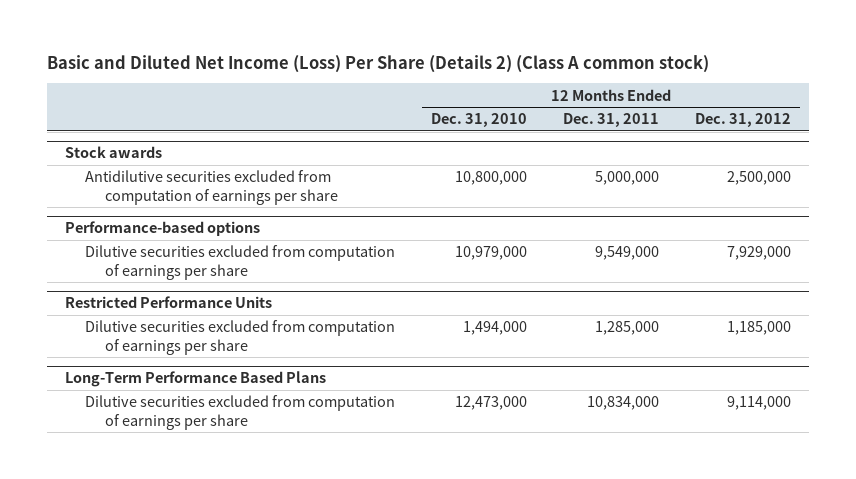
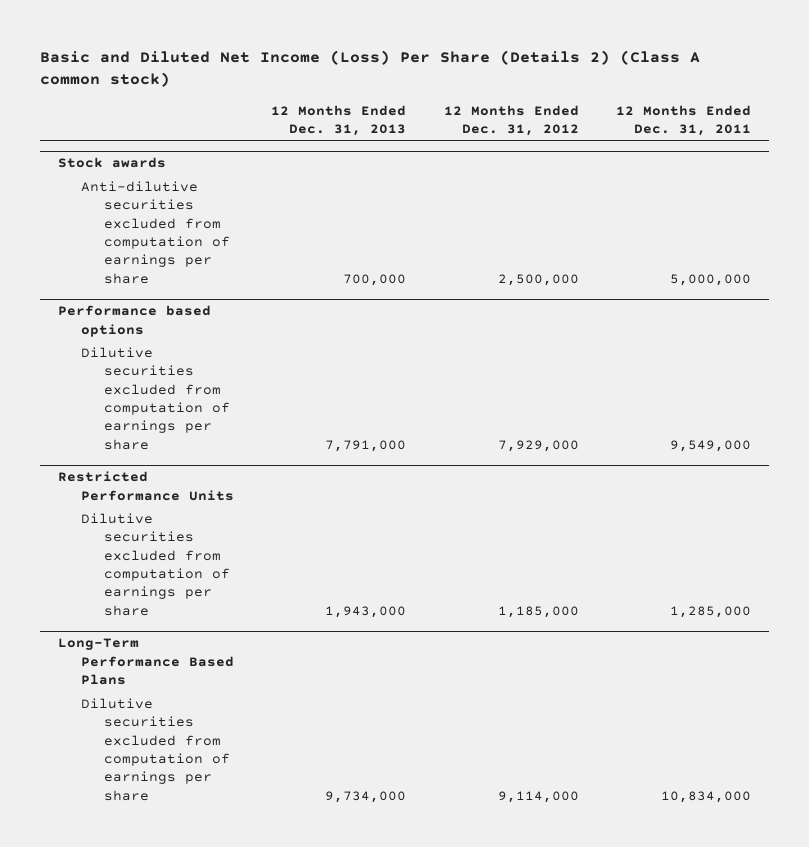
[431,113,528,128] Dec. 31, 2010 -> none
none -> [271,105,407,137] 12 Months Ended Dec. 31, 2013
[84,170,339,205] Antidilutive securities excluded from computation of earnings per share -> [81,181,231,284] Anti-dilutive securities excluded from computation of earnings per share
[64,221,260,237] Performance-based options -> [58,305,212,337] Performance based options

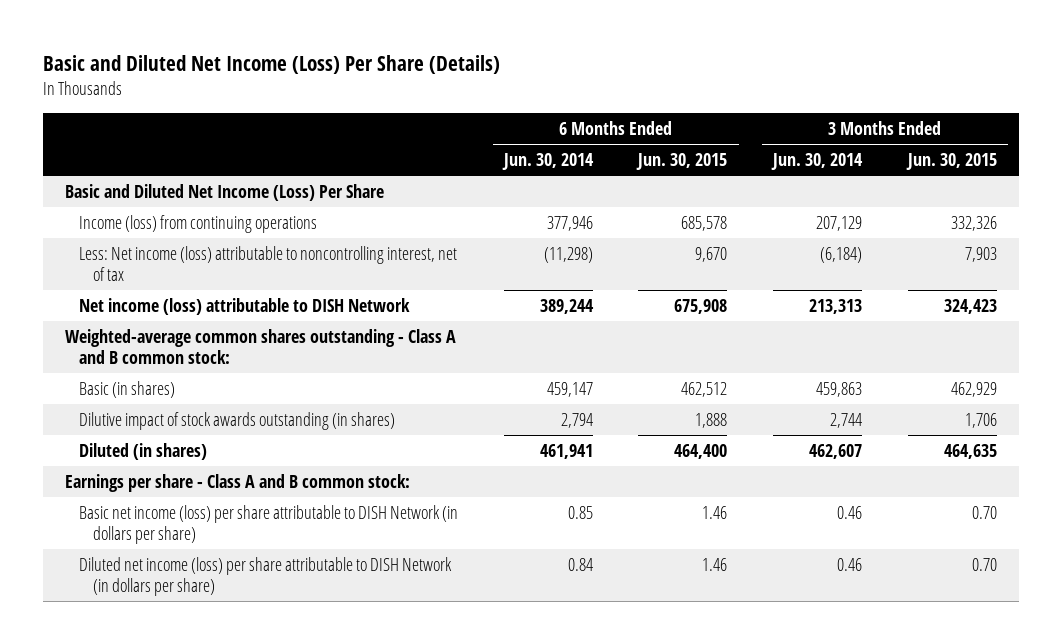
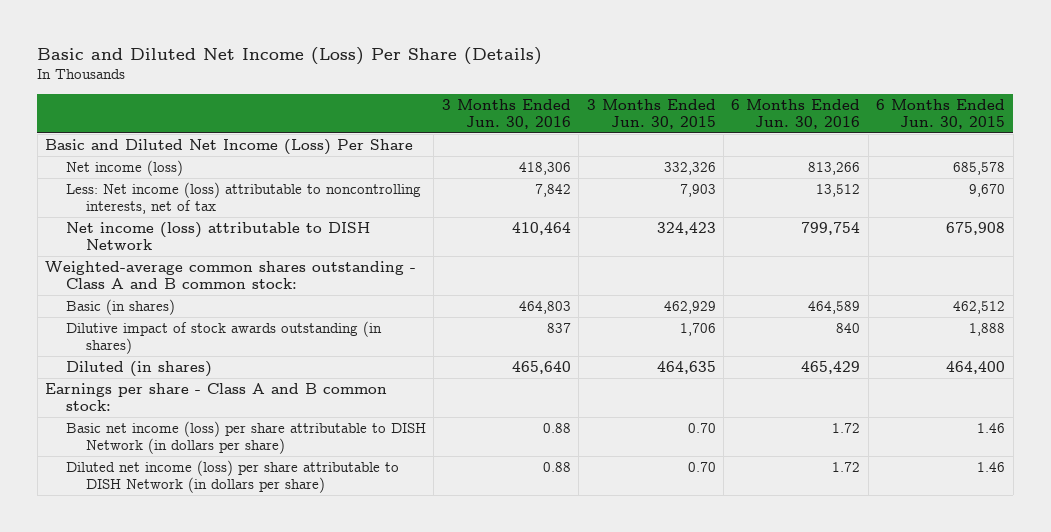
[501,152,594,170] Jun. 30, 2014 -> none
[771,152,864,170] Jun. 30, 2014 -> none
none -> [441,98,571,129] 3 Months Ended Jun. 30, 2016
none -> [731,98,861,129] 6 Months Ended Jun. 30, 2016
[79,214,318,233] Income (loss) from continuing operations -> [65,159,183,176] Net income (loss)
[79,245,458,282] Less: Net income (loss) attributable to noncontrolling interest, net of tax -> [65,181,421,215] Less: Net income (loss) attributable to noncontrolling interests, net of tax

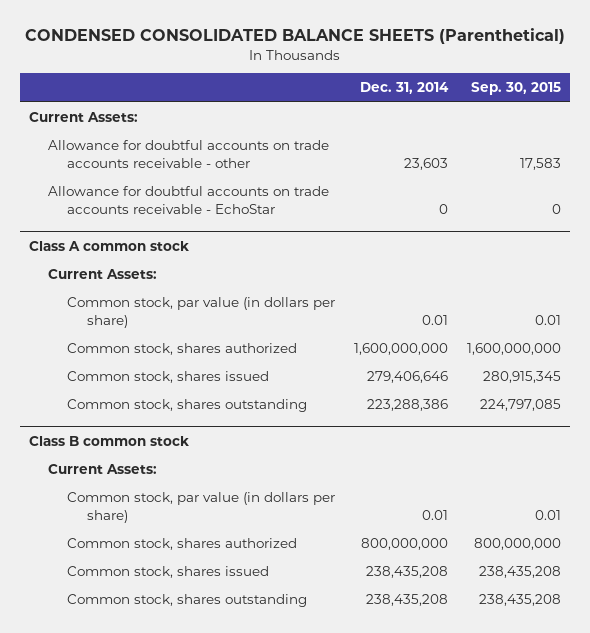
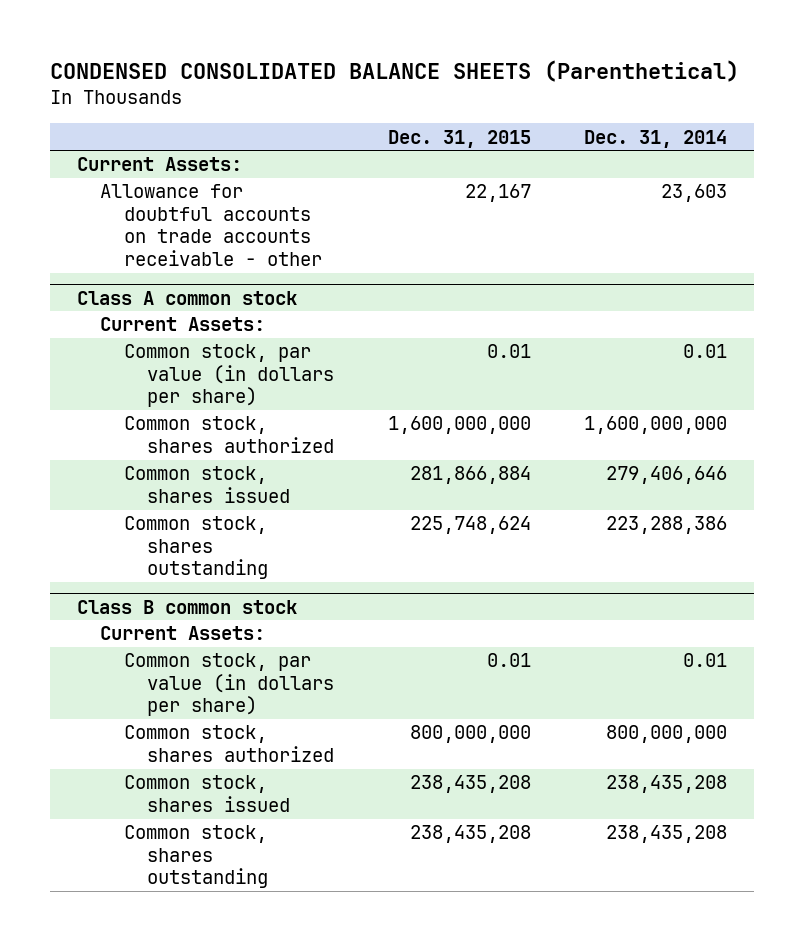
[470,82,561,96] Sep. 30, 2015 -> none
none -> [387,129,531,148] Dec. 31, 2015
[48,185,330,214] Allowance for doubtful accounts on trade accounts receivable - EchoStar -> none

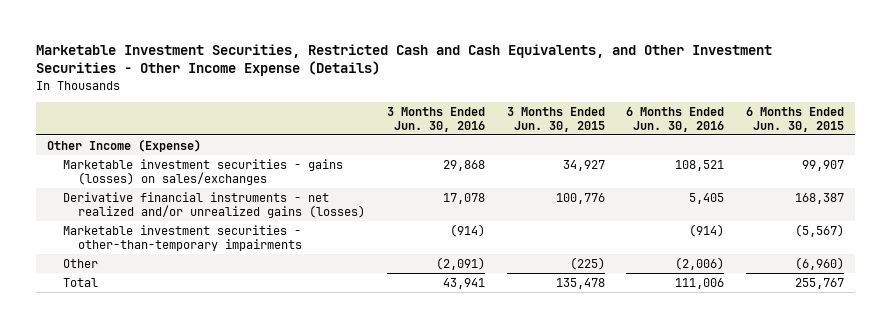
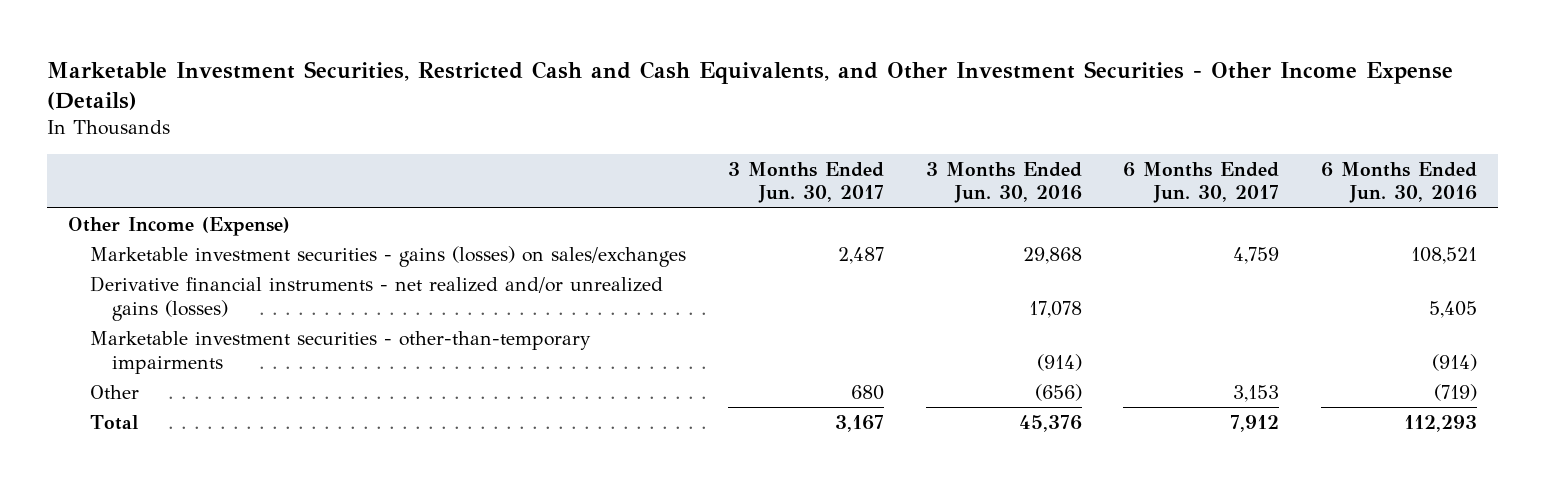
[506,106,605,132] 3 Months Ended Jun. 30, 2015 -> none
[746,106,845,132] 6 Months Ended Jun. 30, 2015 -> none
none -> [727,161,884,204] 3 Months Ended Jun. 30, 2017
none -> [1123,161,1280,204] 6 Months Ended Jun. 30, 2017
[435,256,485,270] (2,091) -> [1034,383,1082,401] (656)
[675,256,725,270] (2,006) -> [1434,383,1478,401] (719)
[442,277,485,289] 43,941 -> [1018,414,1082,432] 45,376
[675,277,725,289] 111,006 -> [1404,414,1478,432] 112,293

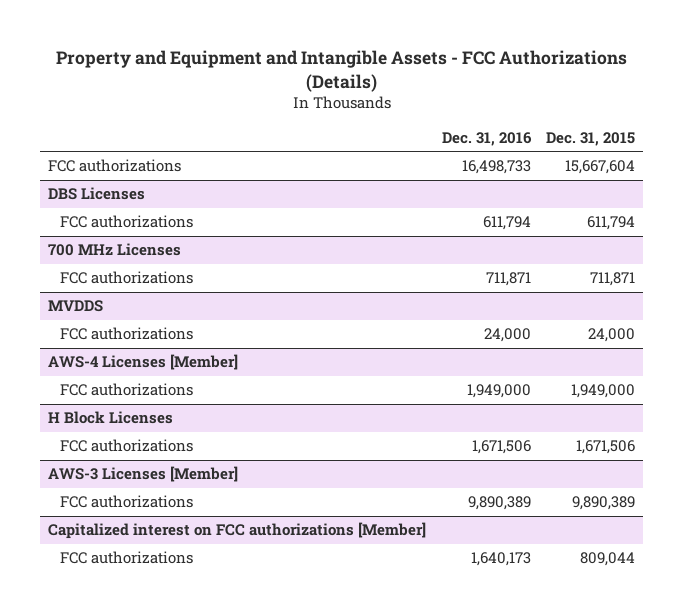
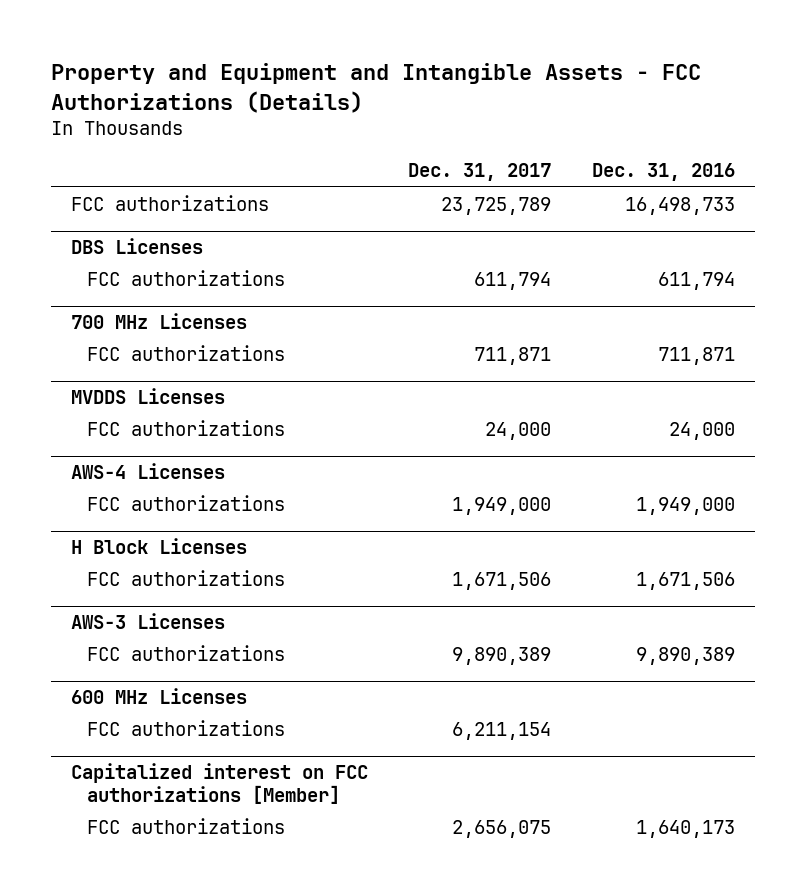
[546,131,636,146] Dec. 31, 2015 -> none
none -> [408,163,552,182] Dec. 31, 2017
[48,300,104,313] MVDDS -> [70,388,225,405] MVDDS Licenses
[48,354,239,371] AWS-4 Licenses [Member] -> [70,463,225,480] AWS-4 Licenses
[48,466,239,483] AWS-3 Licenses [Member] -> [70,613,225,630] AWS-3 Licenses
none -> [70,688,247,705] 600 MHz Licenses
none -> [87,720,286,737] FCC authorizations

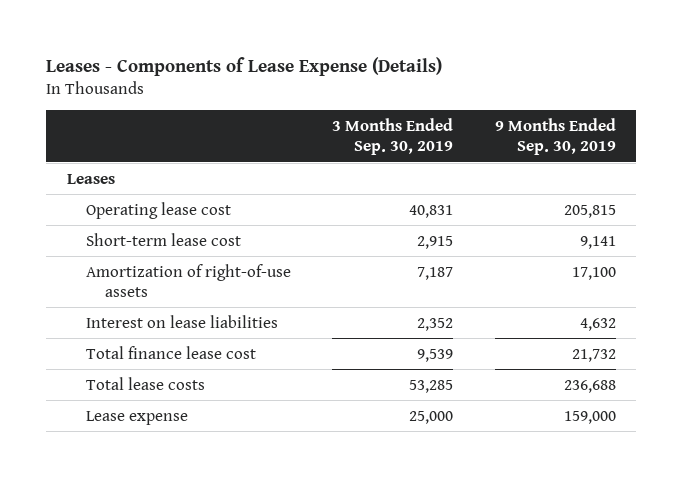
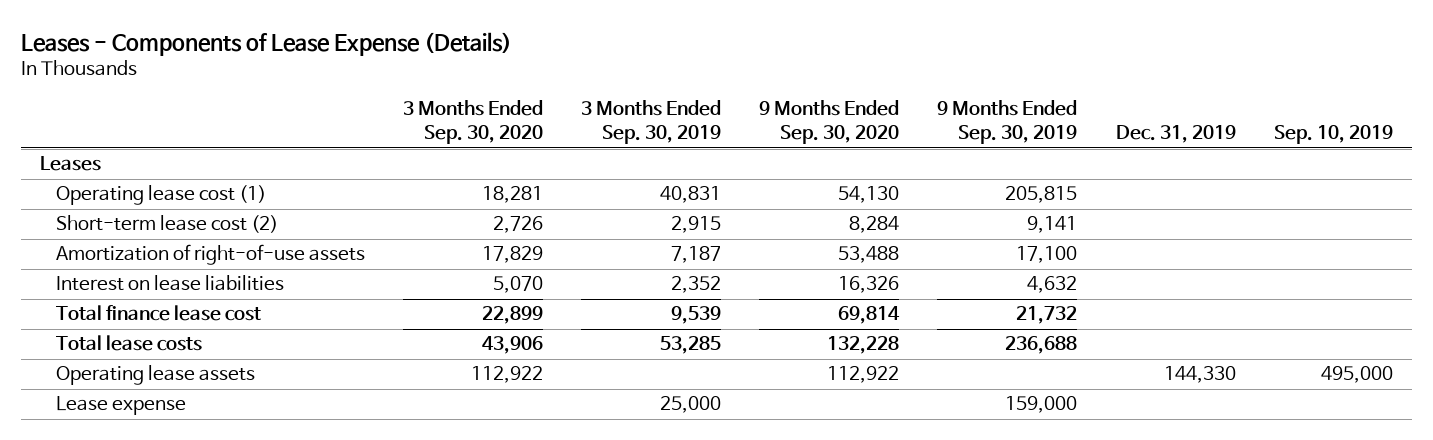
none -> [402,100,543,145] 3 Months Ended Sep. 30, 2020
none -> [759,100,900,145] 9 Months Ended Sep. 30, 2020
none -> [1115,125,1236,144] Dec. 31, 2019
none -> [1273,125,1393,145] Sep. 10, 2019
[85,201,231,219] Operating lease cost -> [55,185,266,206] Operating lease cost (1)
[85,232,241,246] Short-term lease cost -> [55,215,278,234] Short-term lease cost (2)
none -> [55,365,255,386] Operating lease assets

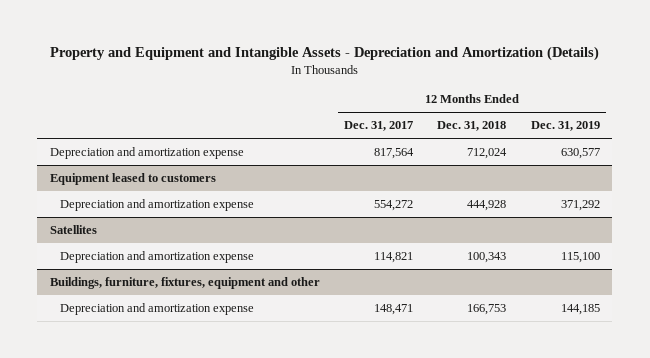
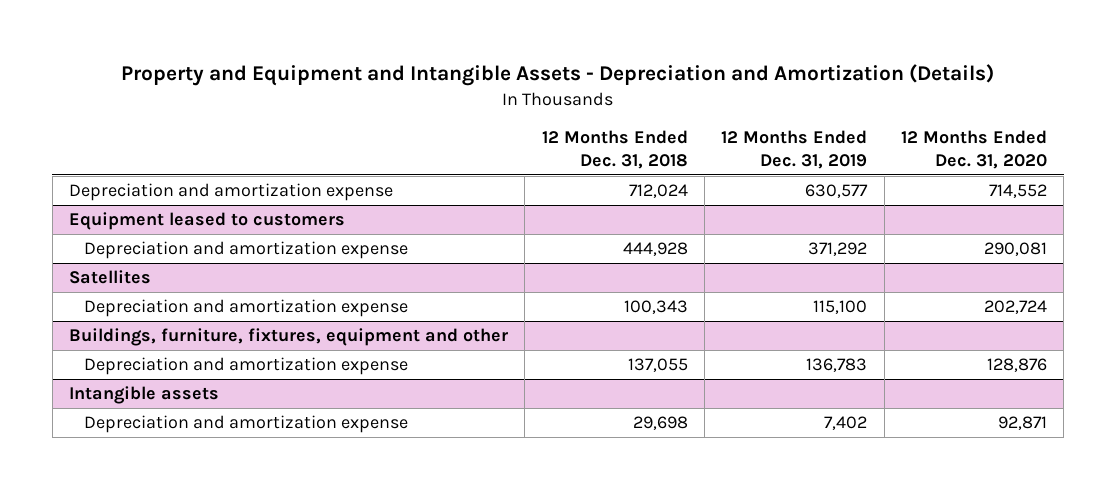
[344,121,414,132] Dec. 31, 2017 -> none
none -> [900,130,1047,170] 12 Months Ended Dec. 31, 2020
[467,304,507,316] 166,753 -> [627,358,688,373] 137,055
[560,304,600,316] 144,185 -> [806,358,868,373] 136,783
none -> [68,386,219,405] Intangible assets
none -> [83,415,408,434] Depreciation and amortization expense

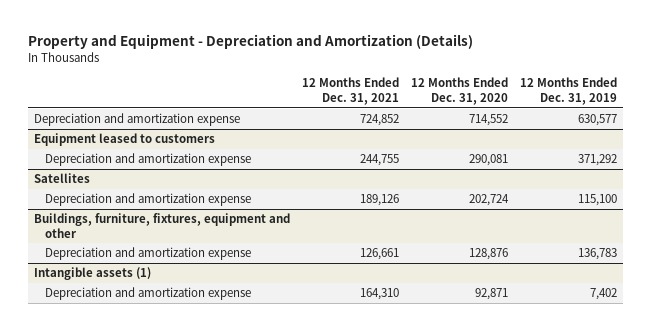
[120,64,994,87] Property and Equipment and Intangible Assets - Depreciation and Amortization (Details) -> [27,33,473,49] Property and Equipment - Depreciation and Amortization (Details)
[541,130,688,170] 12 Months Ended Dec. 31, 2018 -> none
none -> [301,77,399,106] 12 Months Ended Dec. 31, 2021
[68,386,219,405] Intangible assets -> [33,267,151,281] Intangible assets (1)

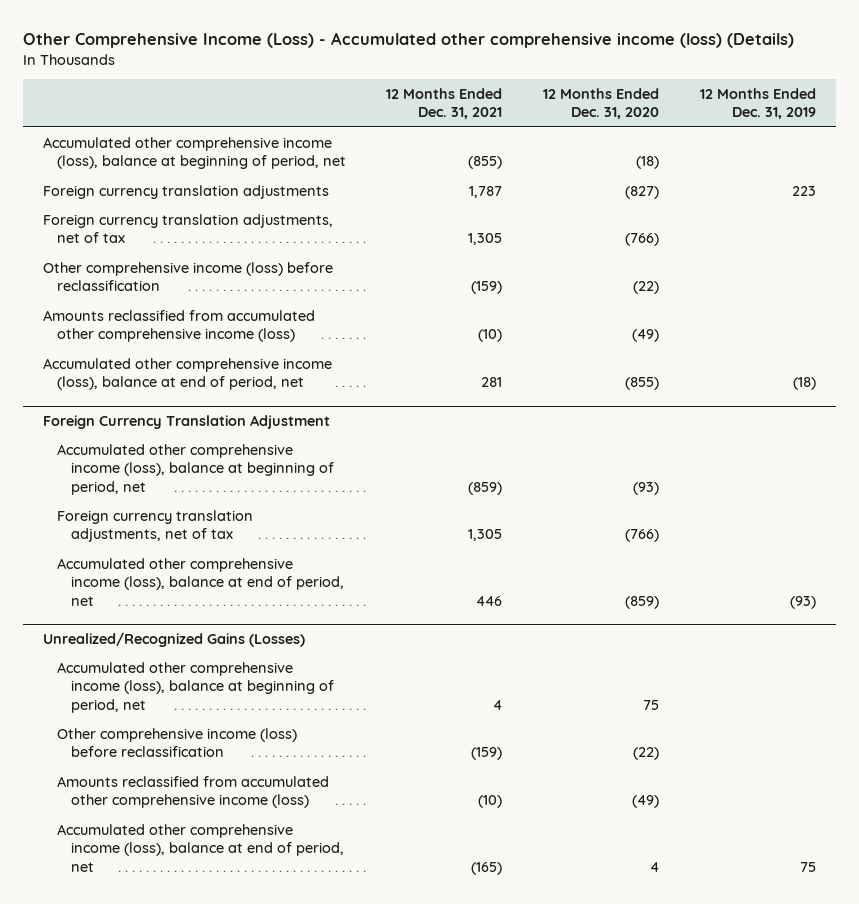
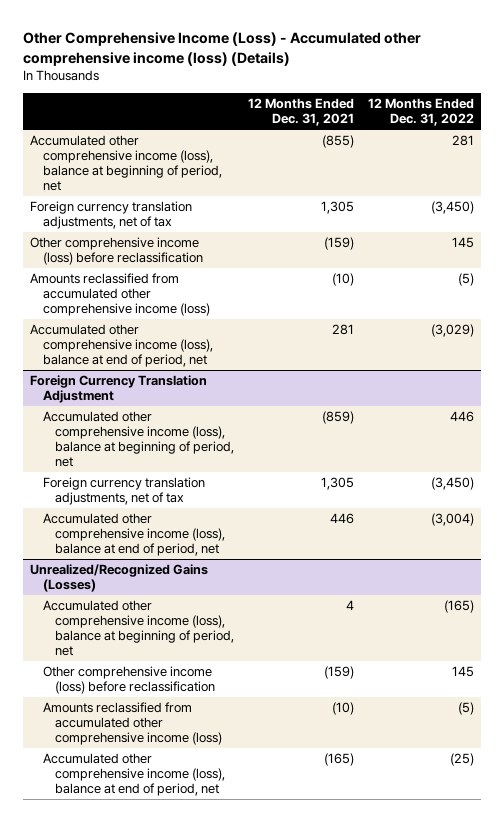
[543,87,660,120] 12 Months Ended Dec. 31, 2020 -> none
[699,87,816,120] 12 Months Ended Dec. 31, 2019 -> none
none -> [368,97,475,126] 12 Months Ended Dec. 31, 2022
[43,184,330,199] Foreign currency translation adjustments -> none

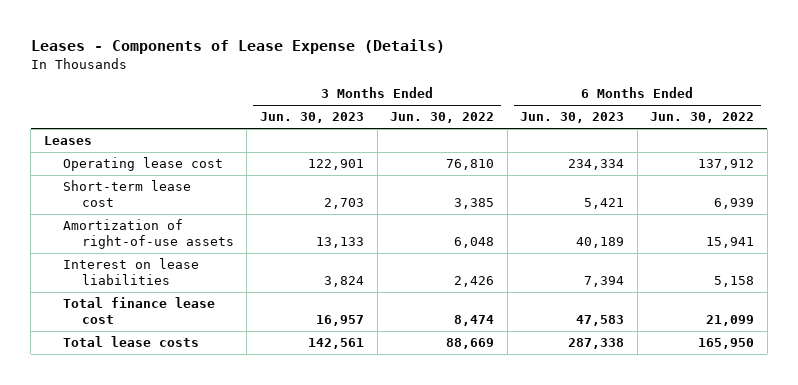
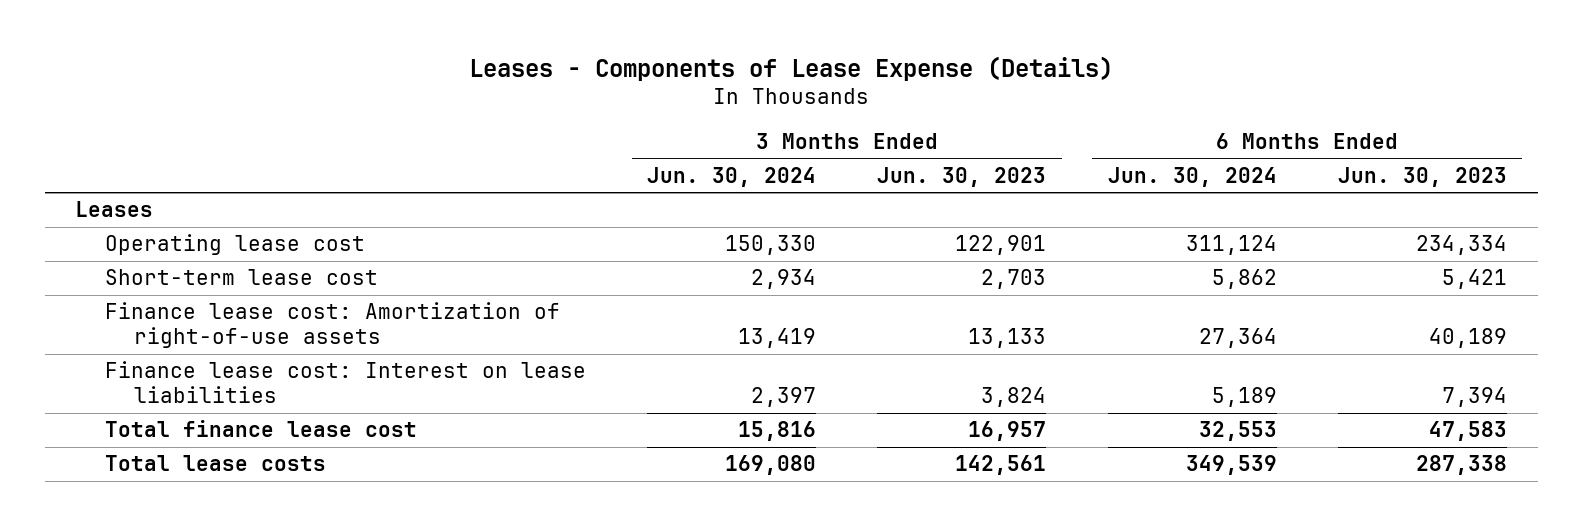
[390,112,495,124] Jun. 30, 2022 -> none
[650,112,755,124] Jun. 30, 2022 -> none
none -> [646,166,816,187] Jun. 30, 2024
none -> [1107,166,1277,187] Jun. 30, 2024
[62,219,234,250] Amortization of right-of-use assets -> [104,302,560,349] Finance lease cost: Amortization of right-of-use assets
[62,258,199,286] Interest on lease liabilities -> [104,361,586,404] Finance lease cost: Interest on lease liabilities

